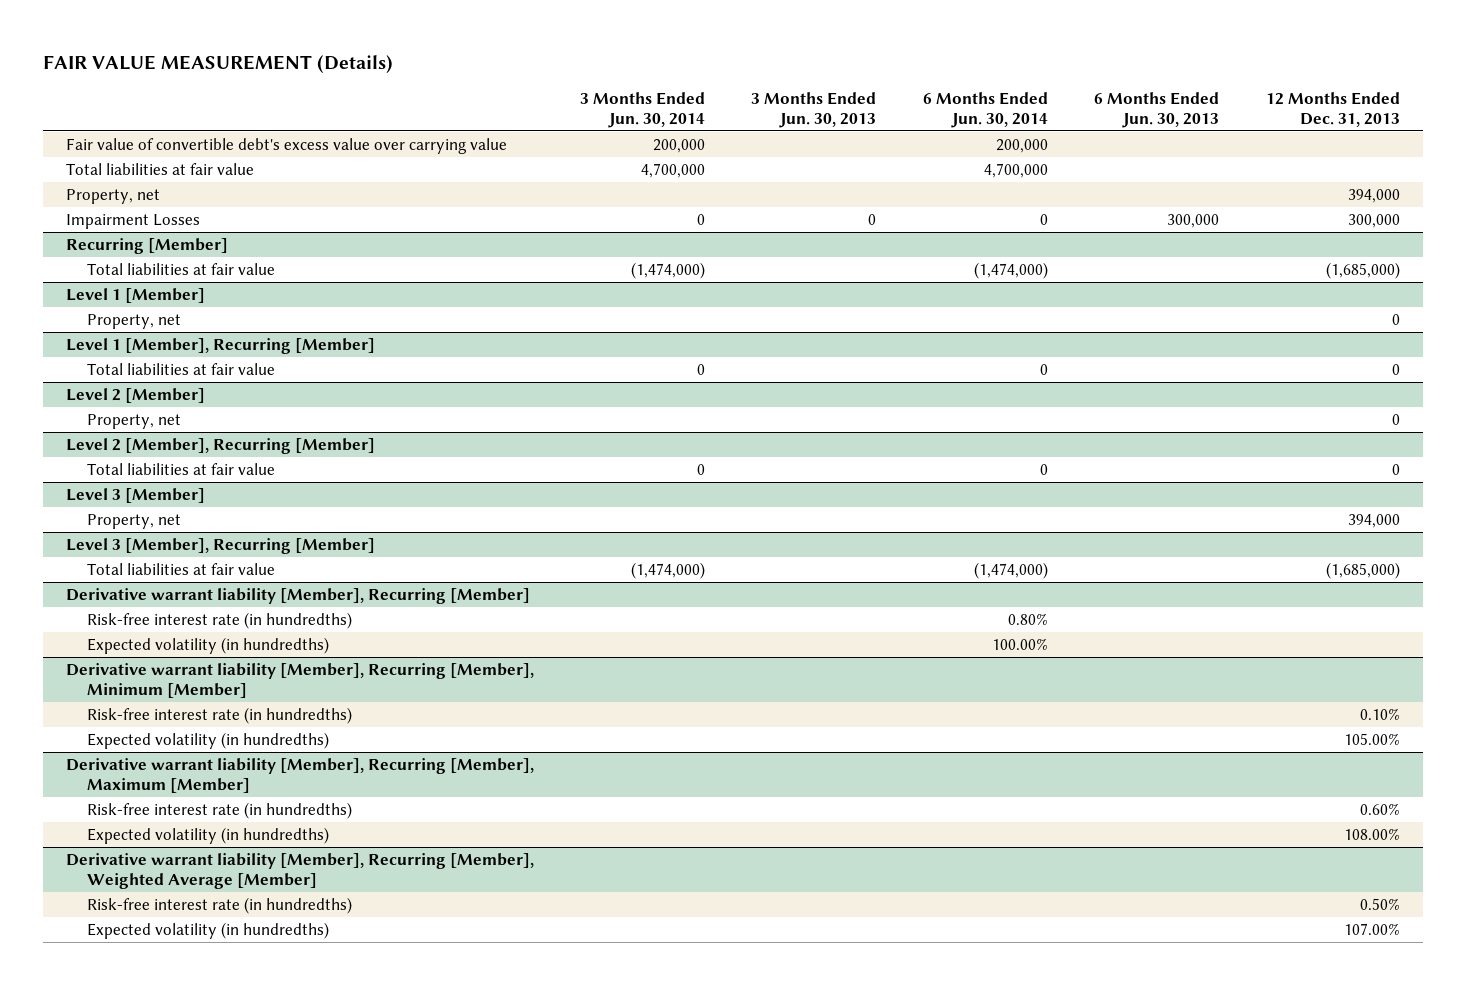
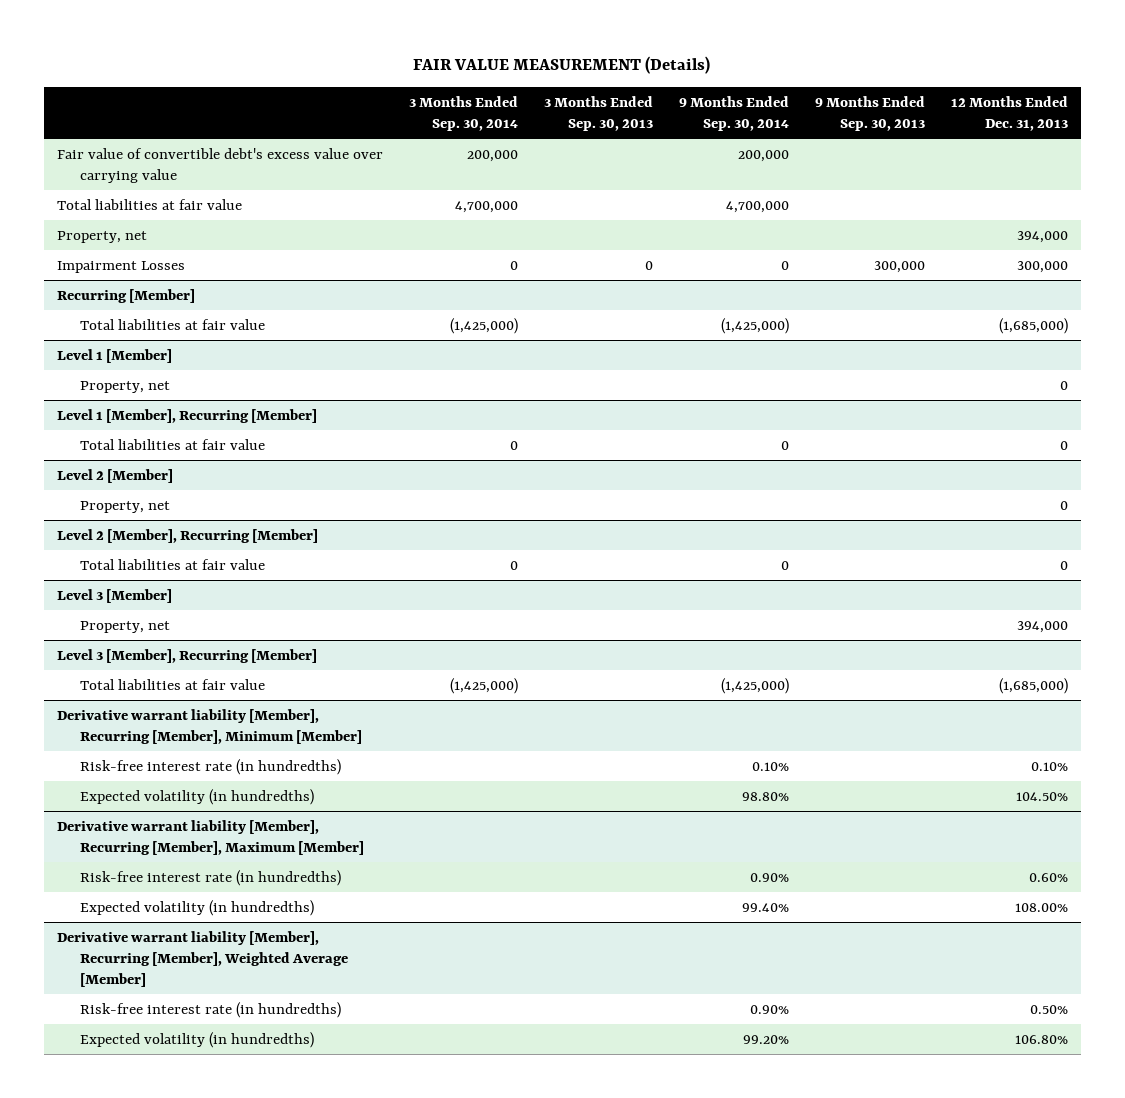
[580,91,706,128] 3 Months Ended Jun. 30, 2014 -> none
[751,91,877,128] 3 Months Ended Jun. 30, 2013 -> none
[922,91,1048,128] 6 Months Ended Jun. 30, 2014 -> none
[1094,91,1220,128] 6 Months Ended Jun. 30, 2013 -> none
none -> [409,95,519,131] 3 Months Ended Sep. 30, 2014
none -> [543,95,653,131] 3 Months Ended Sep. 30, 2013
none -> [678,95,789,131] 9 Months Ended Sep. 30, 2014
none -> [814,95,925,131] 9 Months Ended Sep. 30, 2013
[65,587,530,604] Derivative warrant liability [Member], Recurring [Member] -> none
[87,611,353,629] Risk-free interest rate (in hundredths) -> none
[87,636,330,654] Expected volatility (in hundredths) -> none
[1343,732,1400,745] 105.00% -> [1015,791,1068,801] 104.50%
[1343,922,1400,935] 107.00% -> [1014,1034,1068,1044] 106.80%

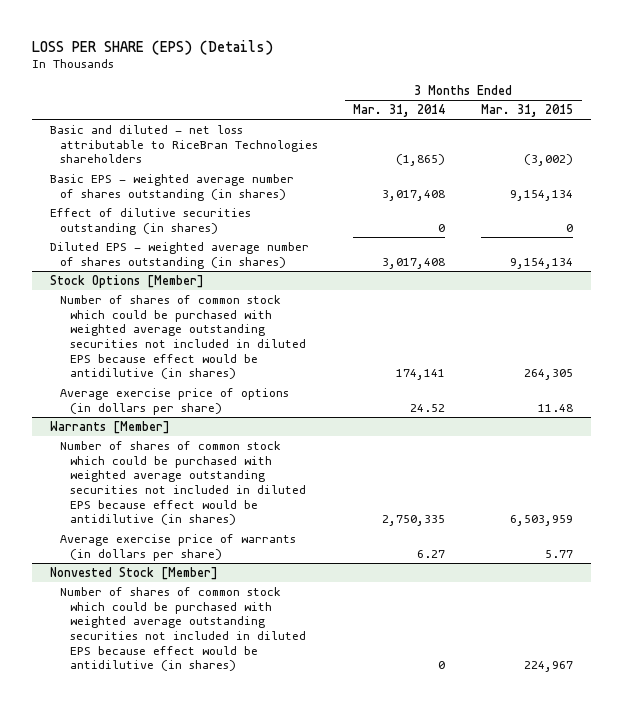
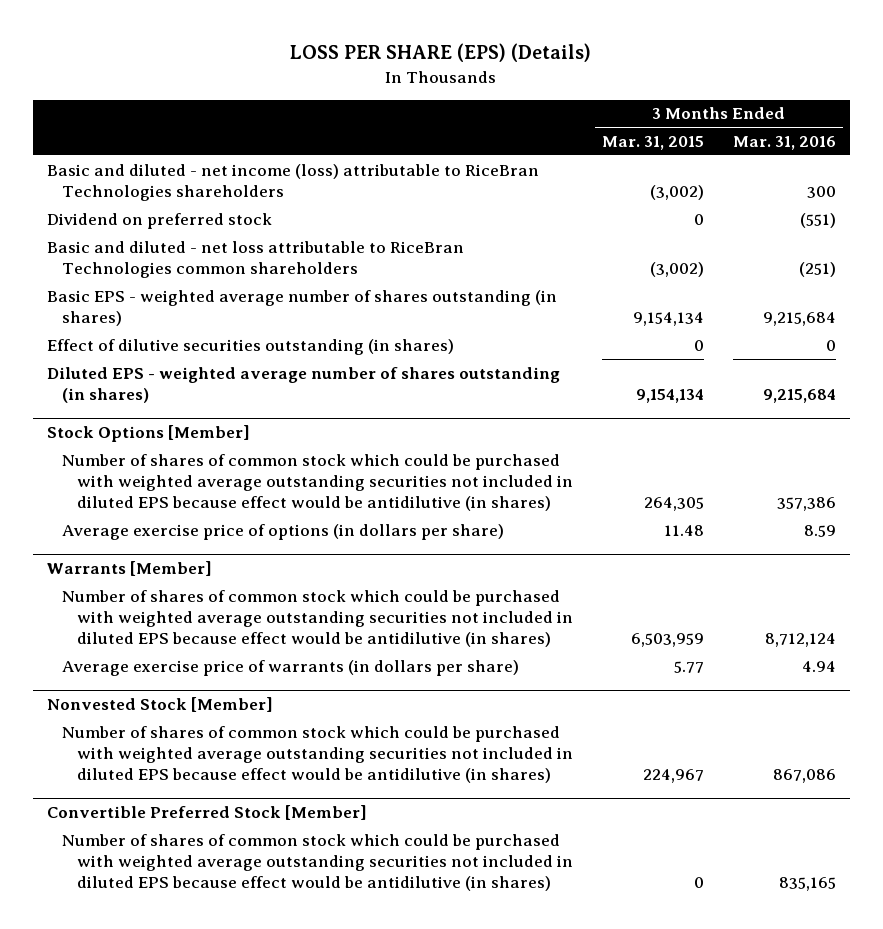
[353,104,446,118] Mar. 31, 2014 -> none
none -> [732,136,836,151] Mar. 31, 2016
none -> [47,163,540,201] Basic and diluted - net income (loss) attributable to RiceBran Technologies shareholders
none -> [47,212,273,229] Dividend on preferred stock
[50,124,319,164] Basic and diluted - net loss attributable to RiceBran Technologies shareholders -> [47,240,465,278] Basic and diluted - net loss attributable to RiceBran Technologies common shareholders
none -> [47,805,368,821] Convertible Preferred Stock [Member]
none -> [62,833,574,891] Number of shares of common stock which could be purchased with weighted average outstanding securities not included in diluted EPS because effect would be antidilutive (in shares)

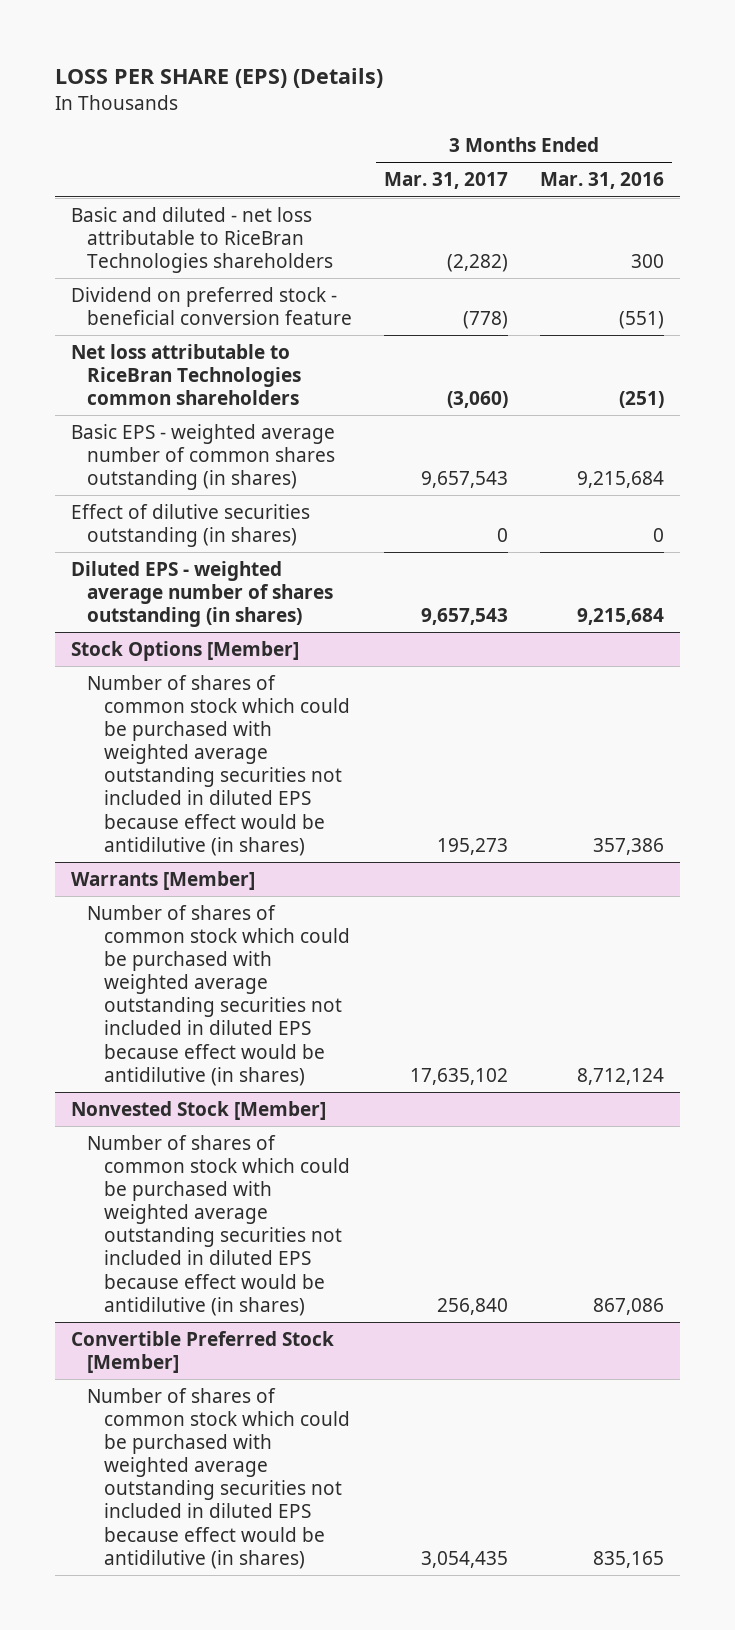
[601,136,704,151] Mar. 31, 2015 -> none
none -> [384,172,509,190] Mar. 31, 2017
[47,163,540,201] Basic and diluted - net income (loss) attributable to RiceBran Technologies shareholders -> [70,206,334,274] Basic and diluted - net loss attributable to RiceBran Technologies shareholders
[47,212,273,229] Dividend on preferred stock -> [70,286,353,325] Dividend on preferred stock - beneficial conversion feature
[47,240,465,278] Basic and diluted - net loss attributable to RiceBran Technologies common shareholders -> [70,343,302,406] Net loss attributable to RiceBran Technologies common shareholders
[47,289,558,326] Basic EPS - weighted average number of shares outstanding (in shares) -> [70,423,336,491] Basic EPS - weighted average number of common shares outstanding (in shares)
[62,523,505,540] Average exercise price of options (in dollars per share) -> none
[62,659,520,676] Average exercise price of warrants (in dollars per share) -> none

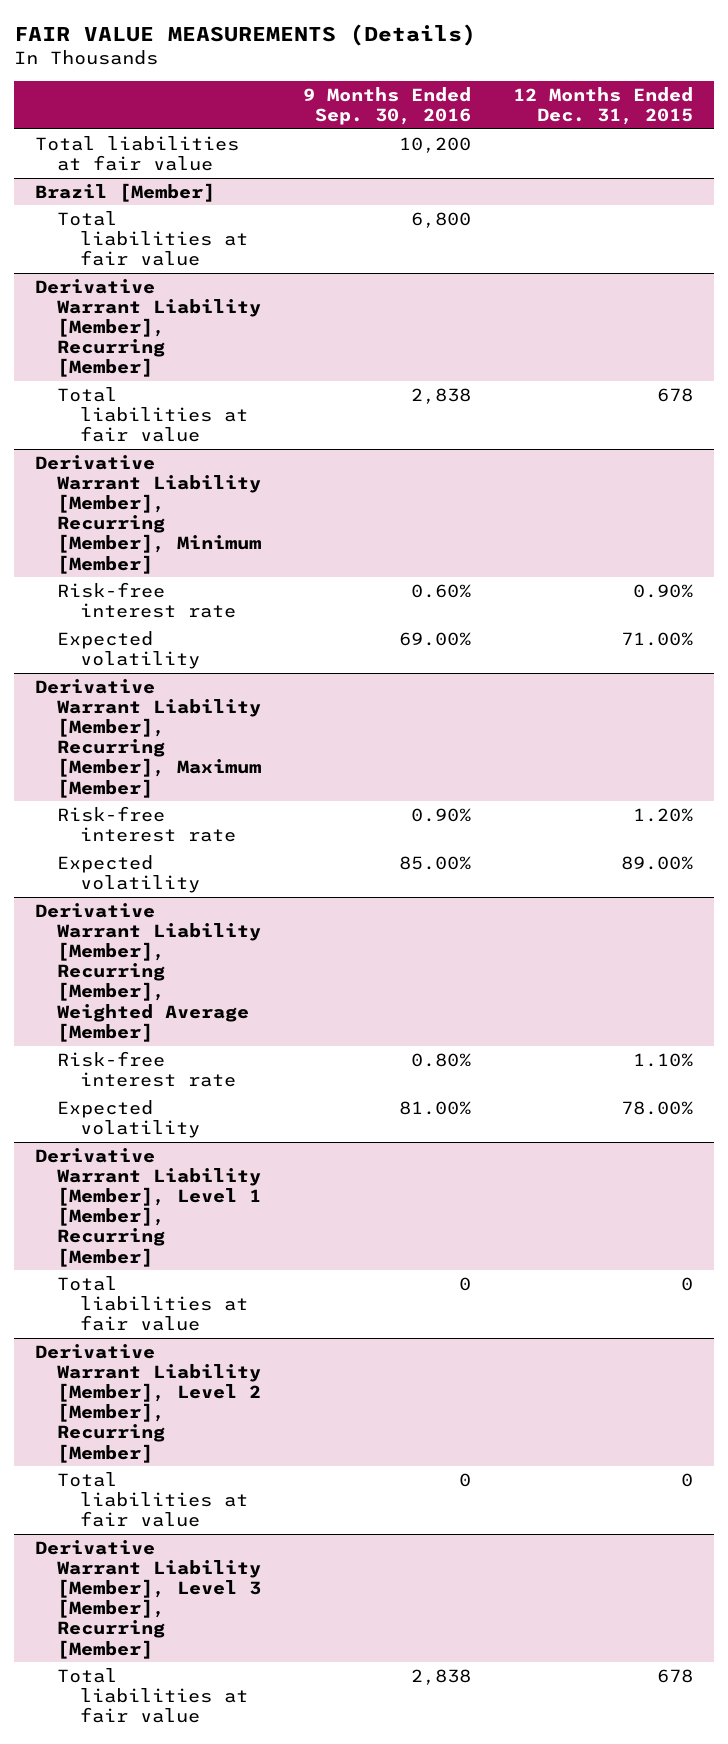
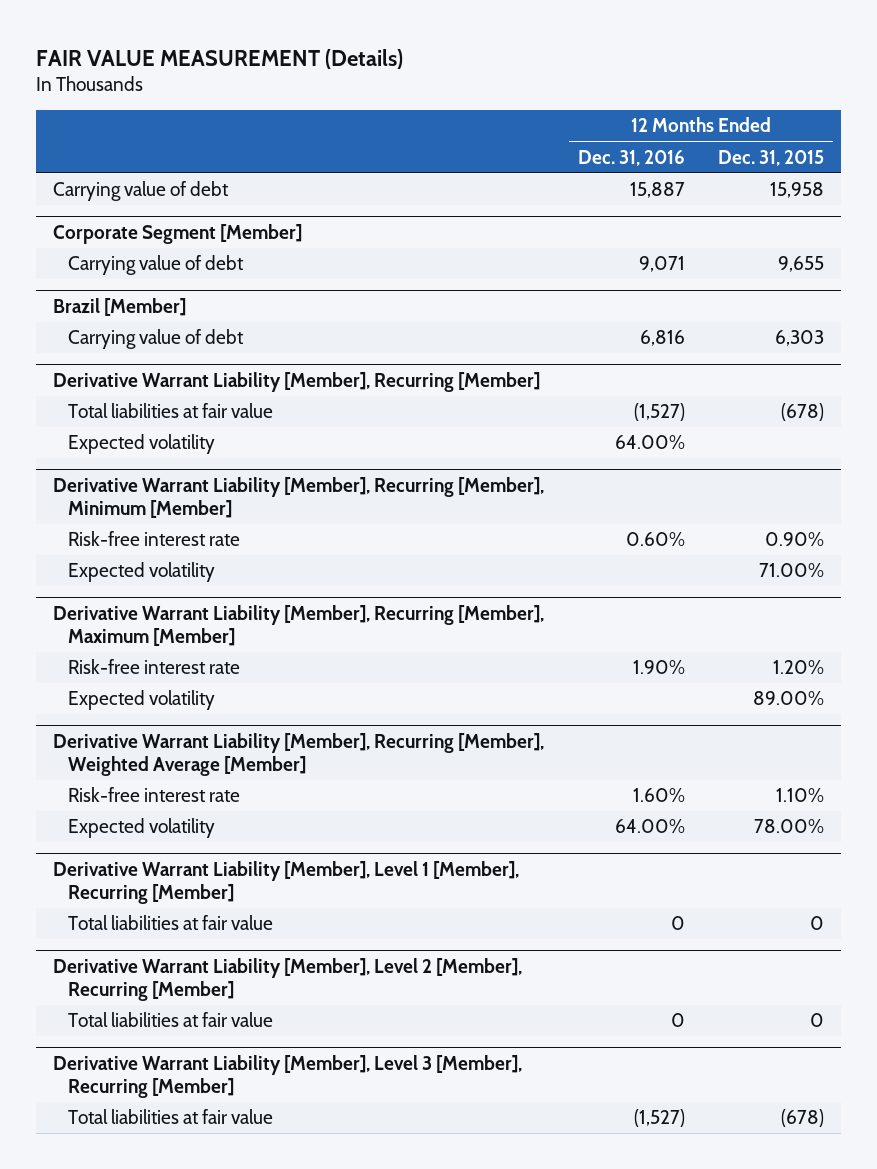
[13,23,476,46] FAIR VALUE MEASUREMENTS (Details) -> [36,48,404,69] FAIR VALUE MEASUREMENT (Details)
[303,87,472,126] 9 Months Ended Sep. 30, 2016 -> none
none -> [577,149,685,166] Dec. 31, 2016
[34,135,239,171] Total liabilities at fair value -> none
none -> [52,181,229,202] Carrying value of debt
none -> [52,223,302,244] Corporate Segment [Member]
none -> [67,255,244,276] Carrying value of debt
[57,210,248,267] Total liabilities at fair value -> none
none -> [67,329,244,350] Carrying value of debt
[656,387,693,402] 678 -> [781,403,825,422] (678)
none -> [67,434,215,455] Expected volatility
[656,1668,693,1683] 678 -> [781,1109,825,1128] (678)

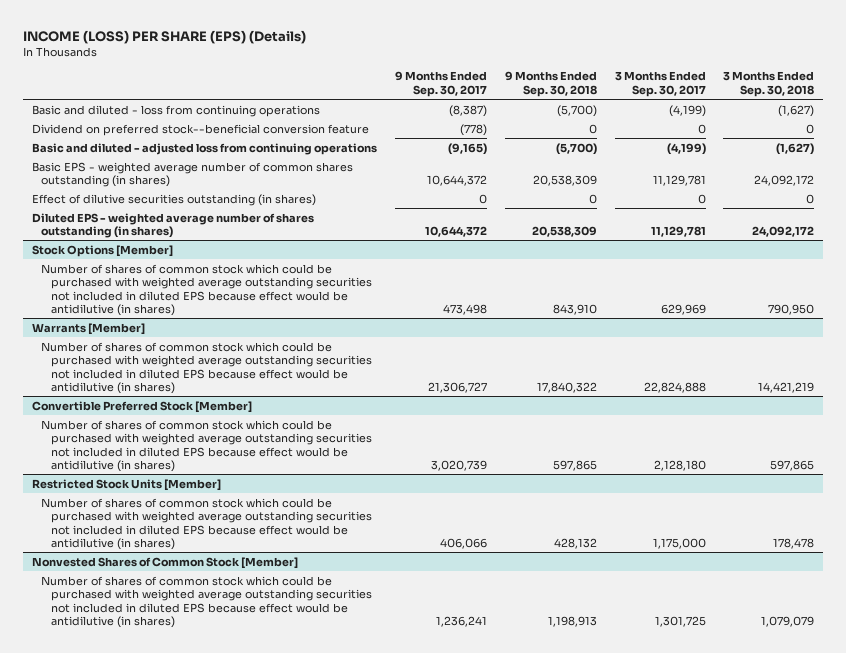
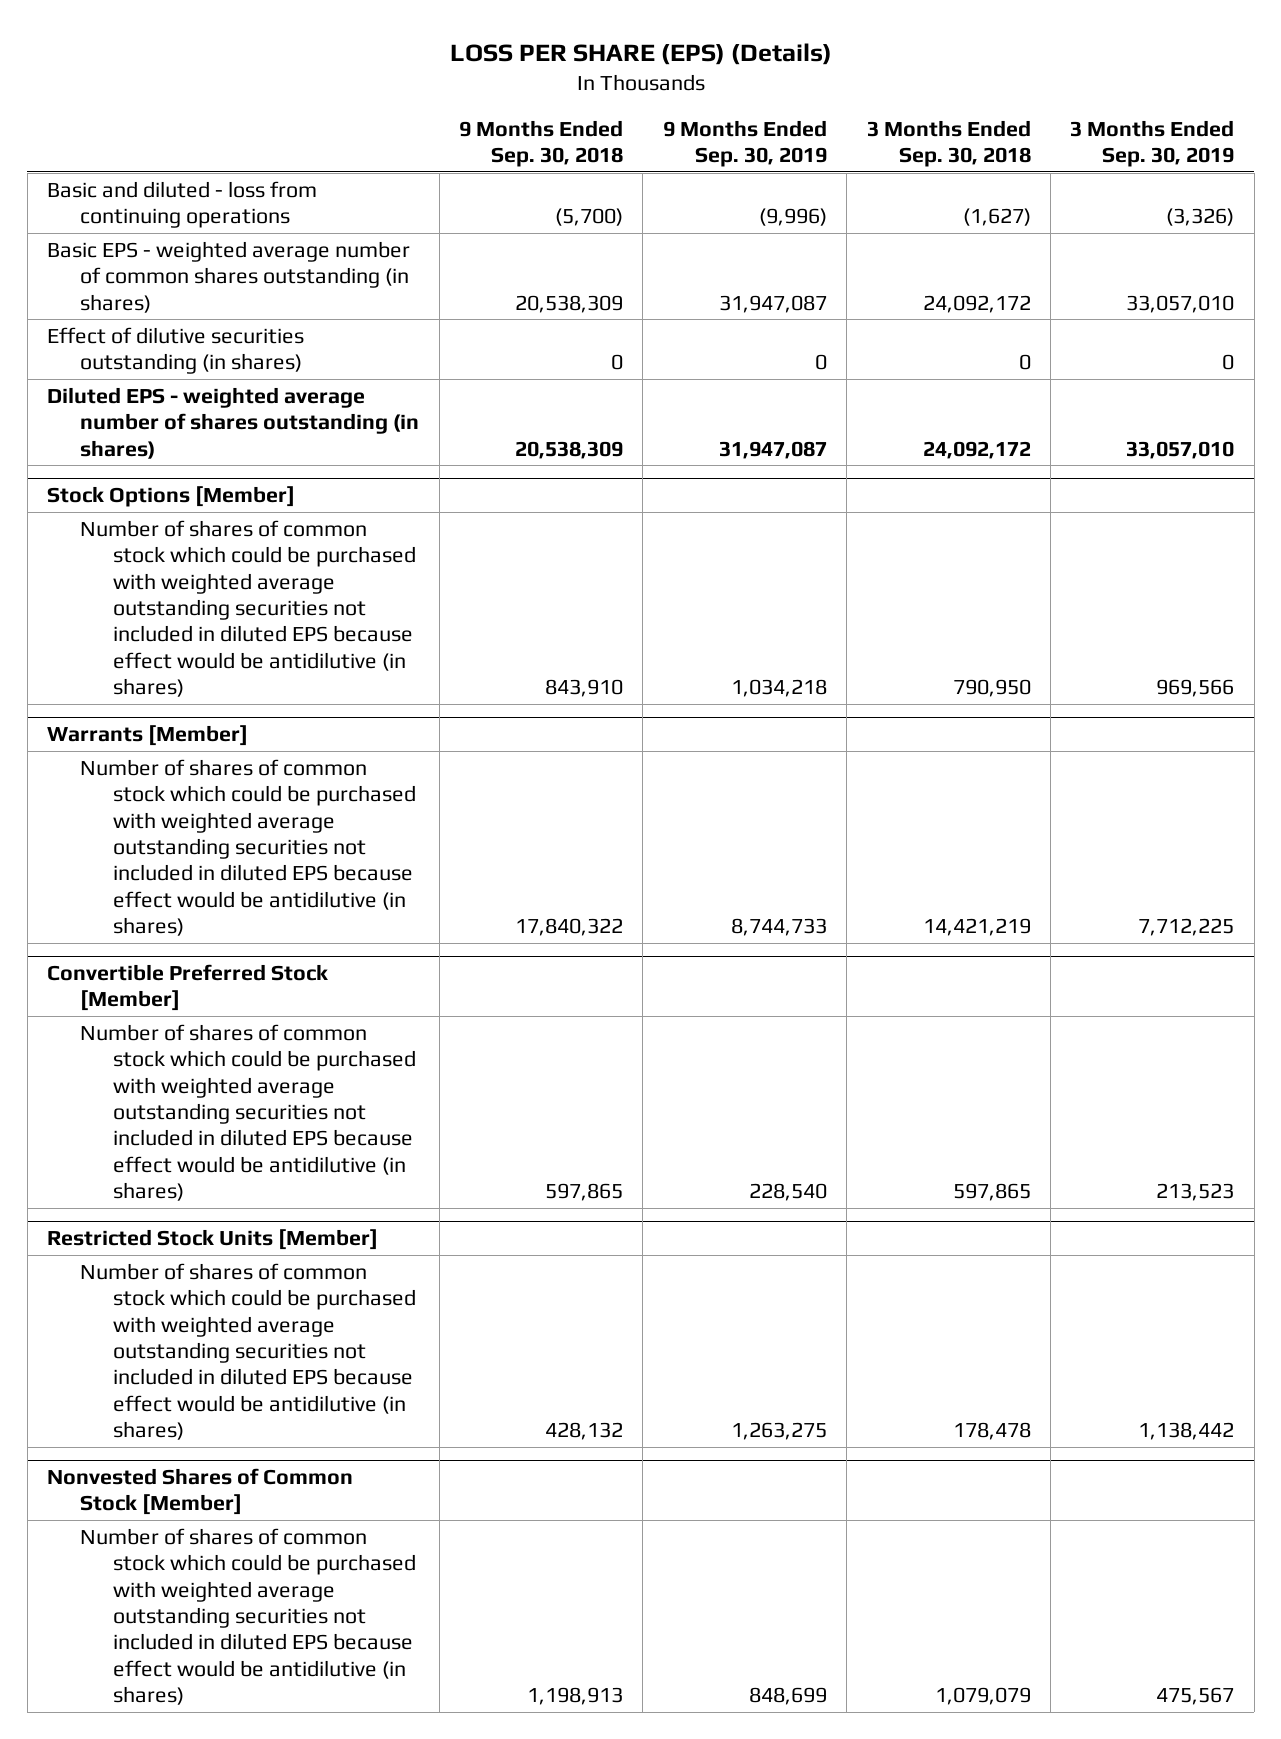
[23,29,307,44] INCOME (LOSS) PER SHARE (EPS) (Details) -> [449,42,832,65] LOSS PER SHARE (EPS) (Details)
[394,71,487,97] 9 Months Ended Sep. 30, 2017 -> none
[614,71,706,97] 3 Months Ended Sep. 30, 2017 -> none
none -> [662,119,827,167] 9 Months Ended Sep. 30, 2019
none -> [1070,119,1235,167] 3 Months Ended Sep. 30, 2019
[32,123,370,136] Dividend on preferred stock--beneficial conversion feature -> none
[32,142,378,155] Basic and diluted - adjusted loss from continuing operations -> none

